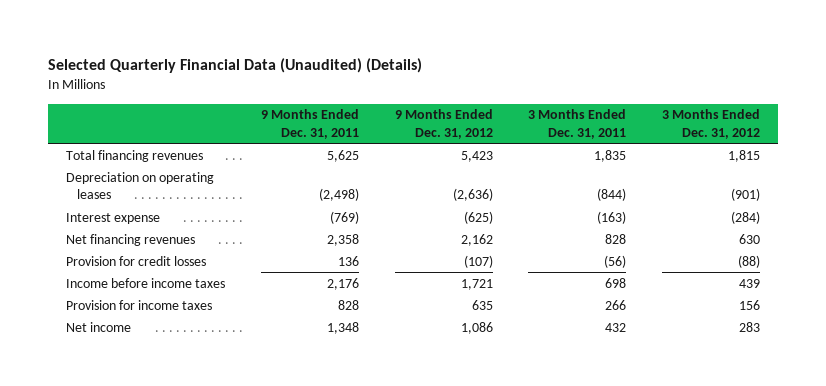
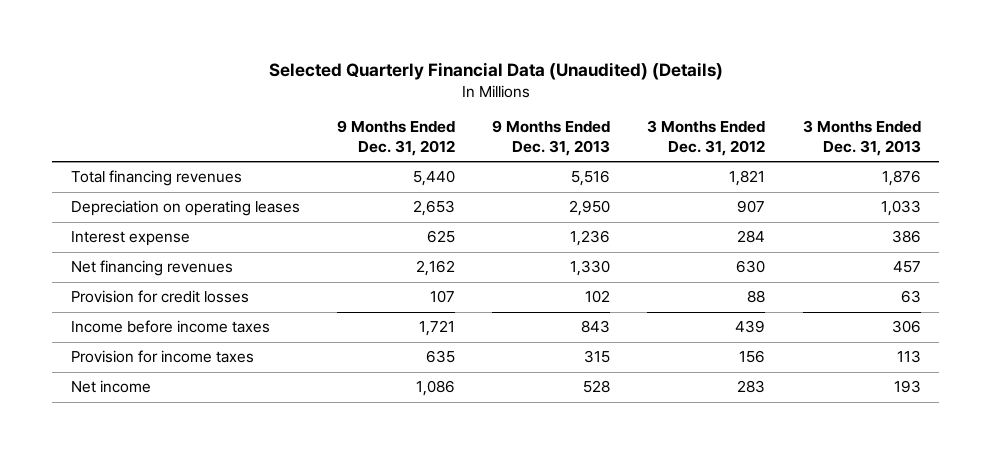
[261,109,360,139] 9 Months Ended Dec. 31, 2011 -> none
[528,109,627,139] 3 Months Ended Dec. 31, 2011 -> none
none -> [492,120,611,156] 9 Months Ended Dec. 31, 2013
none -> [802,120,921,156] 3 Months Ended Dec. 31, 2013
[460,150,493,162] 5,423 -> [413,170,456,187] 5,440
[728,149,761,162] 1,815 -> [729,170,766,187] 1,821
[452,188,493,202] (2,636) -> [413,200,456,217] 2,653
[731,188,761,202] (901) -> [737,200,766,214] 907
[463,210,493,224] (625) -> [427,230,456,244] 625
[731,210,761,224] (284) -> [737,230,766,244] 284
[463,254,493,268] (107) -> [430,290,456,304] 107
[738,254,761,268] (88) -> [747,290,766,304] 88

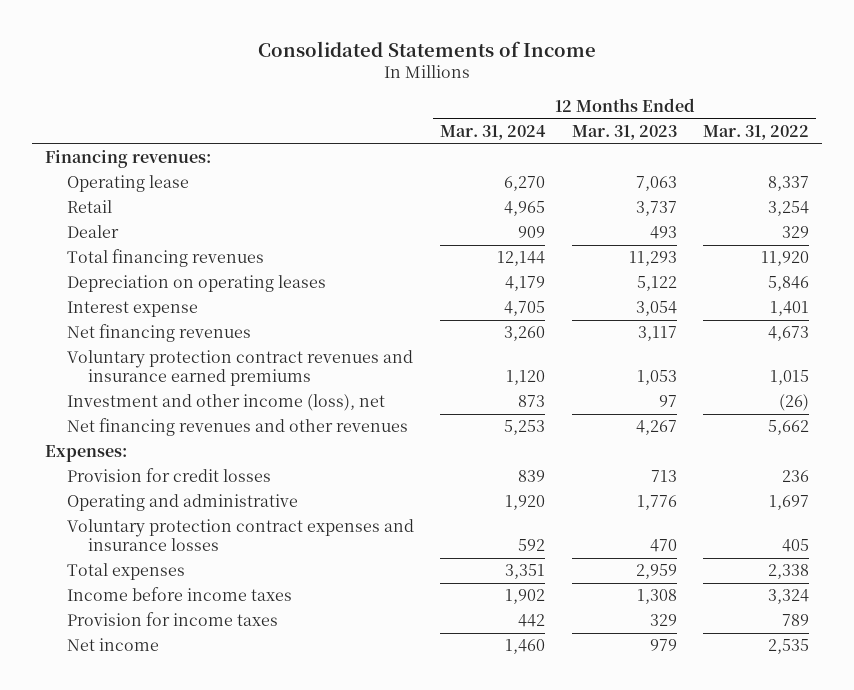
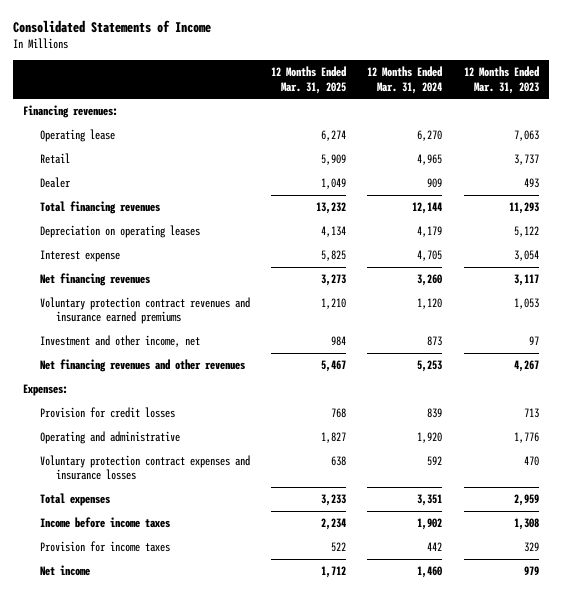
[703,125,810,141] Mar. 31, 2022 -> none
none -> [270,66,346,94] 12 Months Ended Mar. 31, 2025
[66,394,385,412] Investment and other income (loss), net -> [39,335,200,348] Investment and other income, net

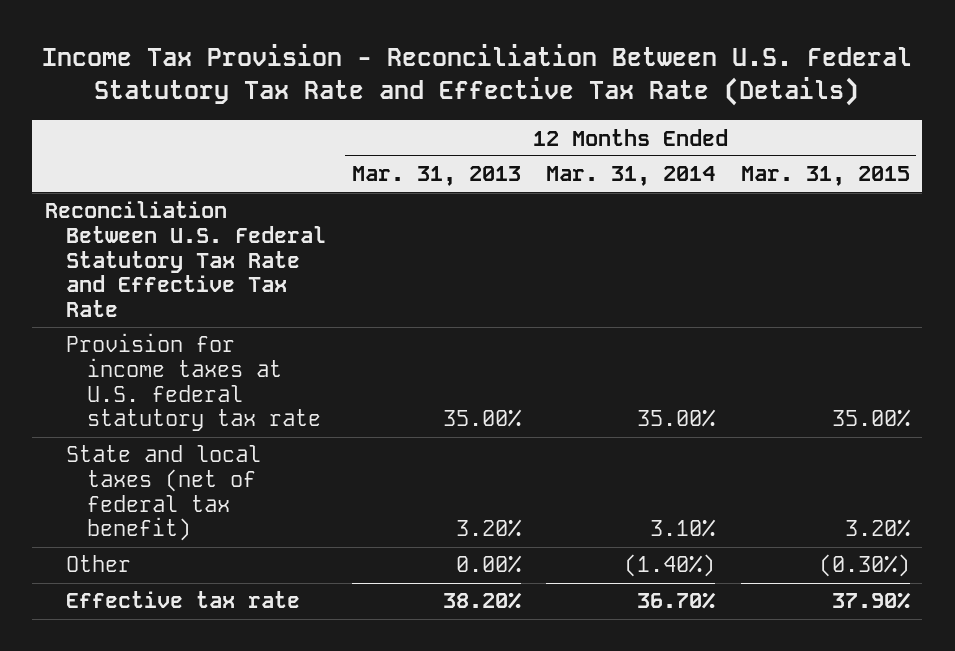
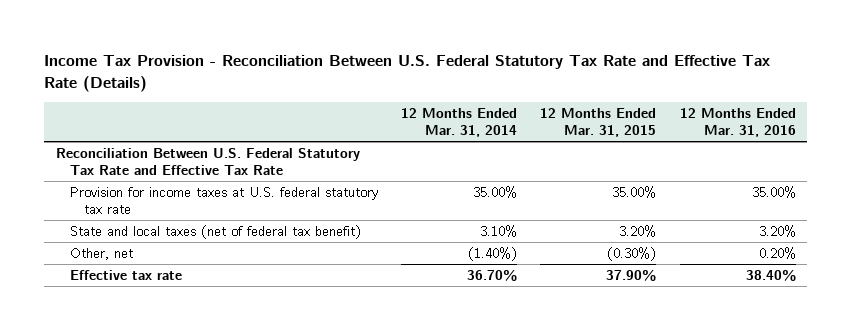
[351,166,521,187] Mar. 31, 2013 -> none
none -> [679,107,796,137] 12 Months Ended Mar. 31, 2016
[66,555,132,573] Other -> [69,247,133,260] Other, net

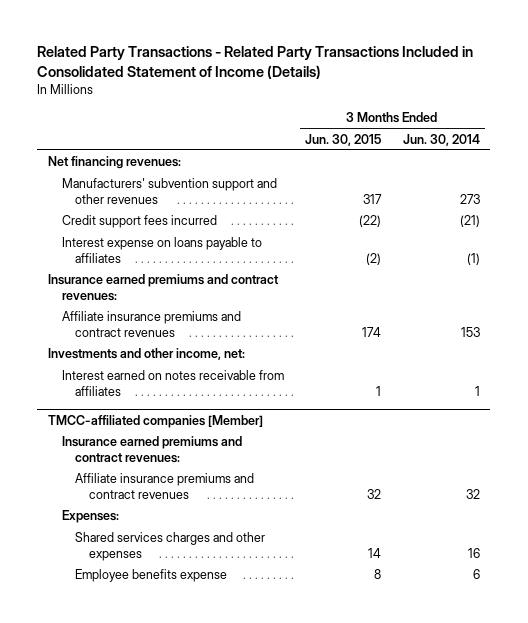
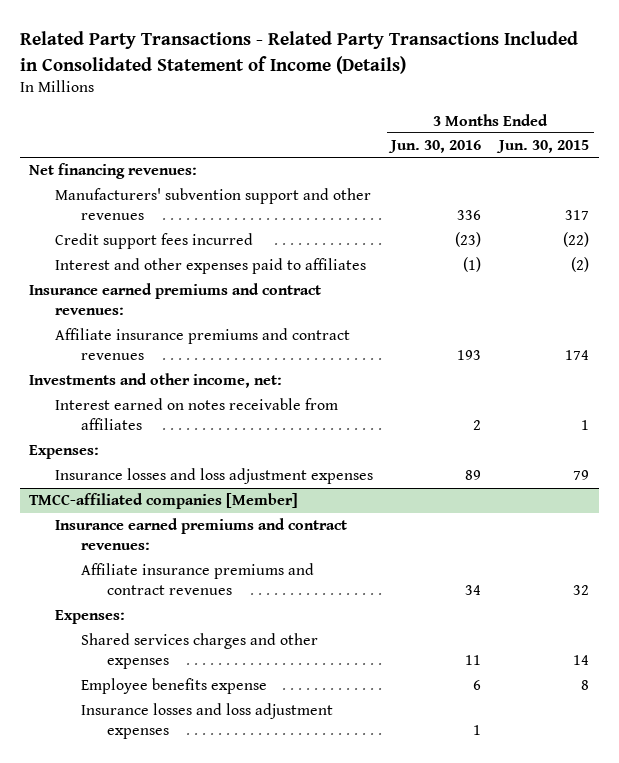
[402,133,480,146] Jun. 30, 2014 -> none
none -> [388,140,482,154] Jun. 30, 2016
[61,237,262,263] Interest expense on loans payable to affiliates -> [55,258,367,275] Interest and other expenses paid to affiliates
none -> [29,445,100,460] Expenses:
none -> [55,468,374,485] Insurance losses and loss adjustment expenses
none -> [80,703,333,740] Insurance losses and loss adjustment expenses

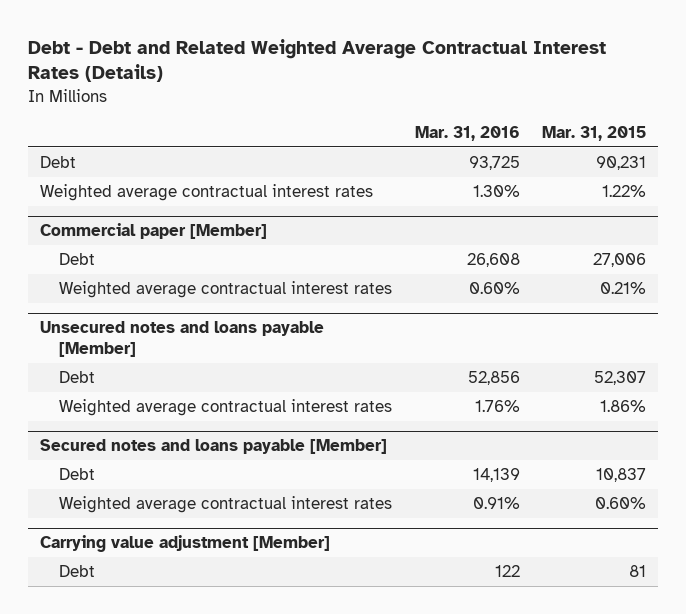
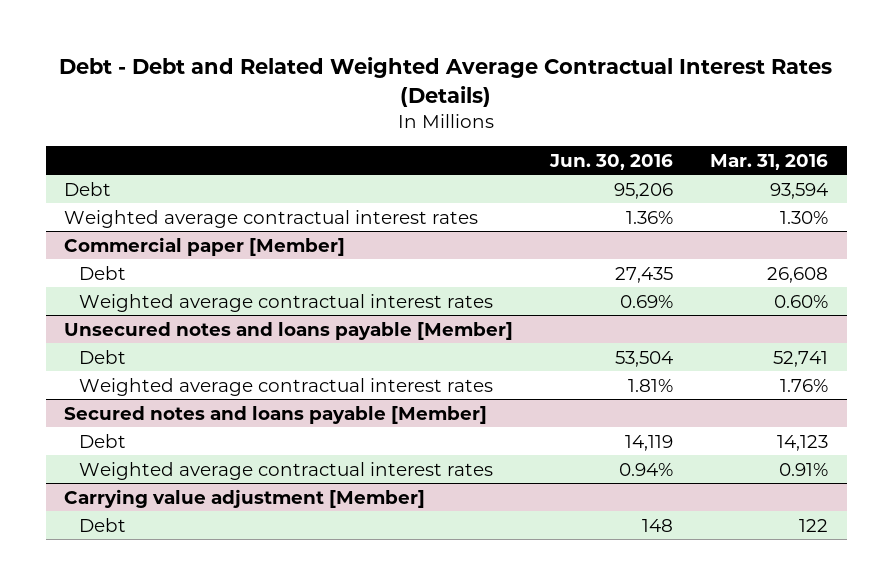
[542,126,647,142] Mar. 31, 2015 -> none
none -> [549,153,674,170] Jun. 30, 2016
[468,155,520,170] 93,725 -> [770,182,829,199] 93,594
[467,370,520,385] 52,856 -> [773,350,829,367] 52,741
[472,467,520,482] 14,139 -> [777,434,829,451] 14,123

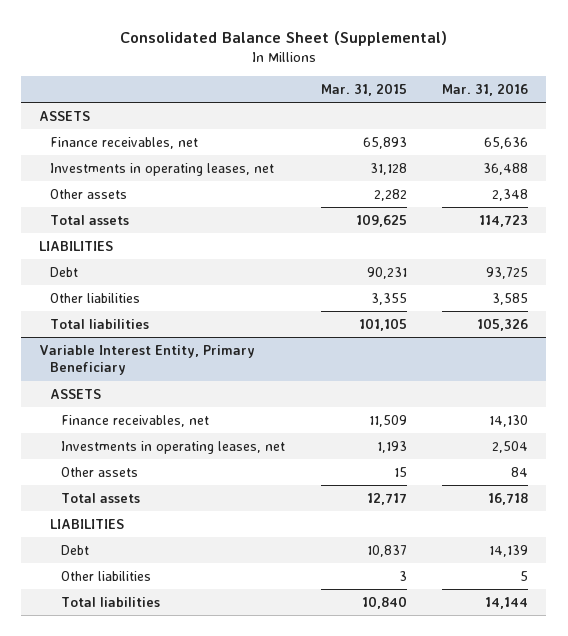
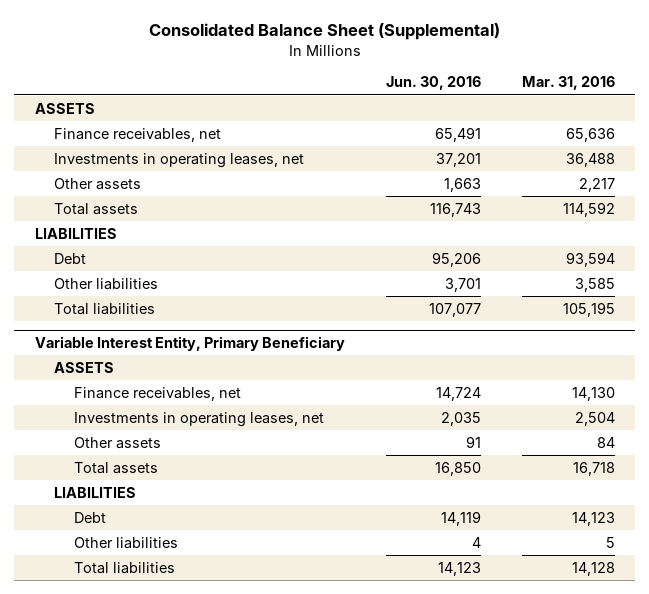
[320,83,407,97] Mar. 31, 2015 -> none
none -> [385,76,481,91] Jun. 30, 2016
[492,188,529,201] 2,348 -> [578,177,615,192] 2,217
[479,214,529,227] 114,723 -> [562,201,615,217] 114,592
[486,266,529,279] 93,725 -> [565,251,615,267] 93,594
[477,317,529,331] 105,326 -> [562,301,615,317] 105,195
[489,544,529,557] 14,139 -> [571,511,615,526] 14,123
[485,596,529,609] 14,144 -> [571,561,615,576] 14,128

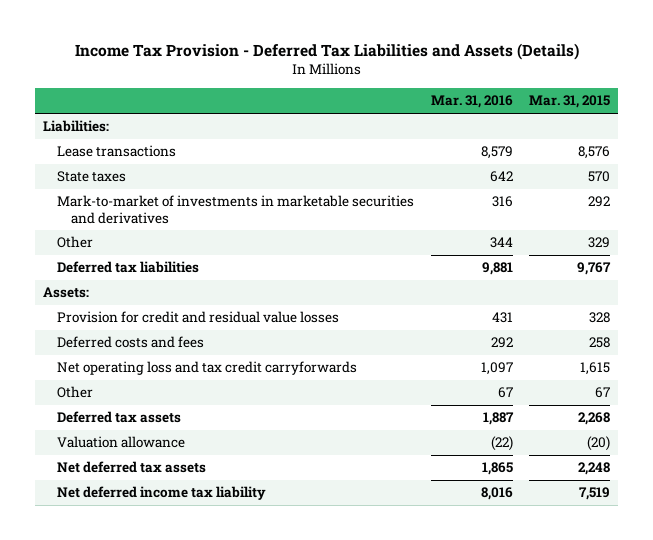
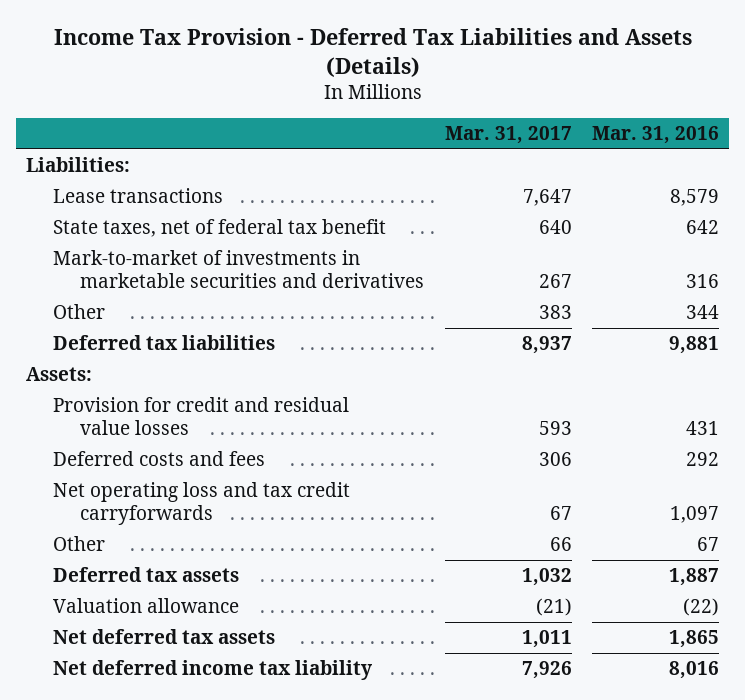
[529,95,611,109] Mar. 31, 2015 -> none
none -> [444,126,572,145] Mar. 31, 2017
[57,171,127,183] State taxes -> [53,219,387,238] State taxes, net of federal tax benefit

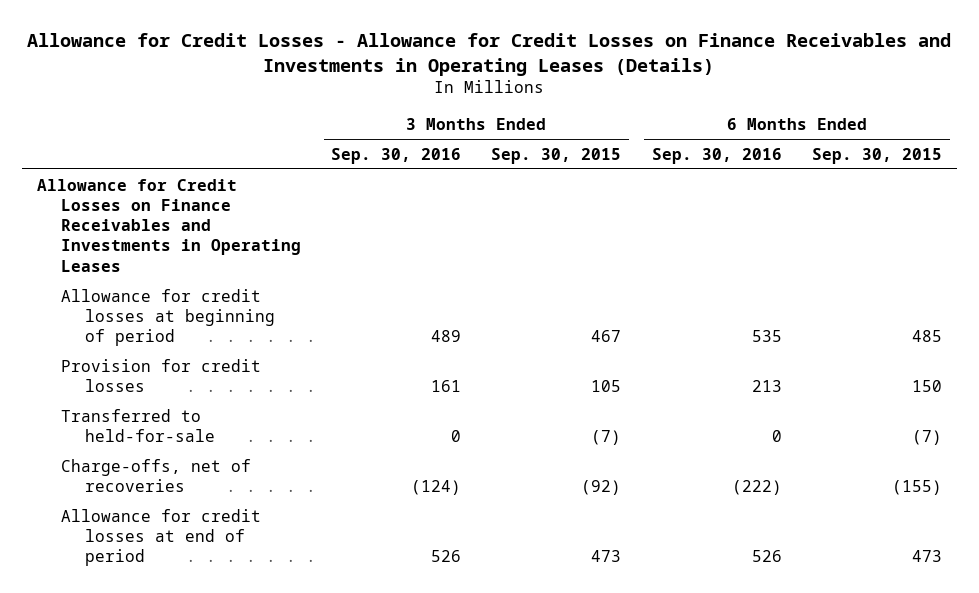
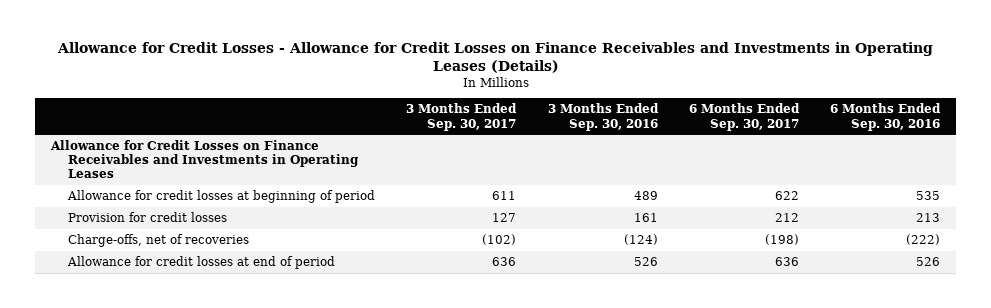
[491,147,622,164] Sep. 30, 2015 -> none
[811,147,942,164] Sep. 30, 2015 -> none
none -> [406,103,518,131] 3 Months Ended Sep. 30, 2017
none -> [688,103,800,131] 6 Months Ended Sep. 30, 2017
[61,408,216,442] Transferred to held-for-sale -> none

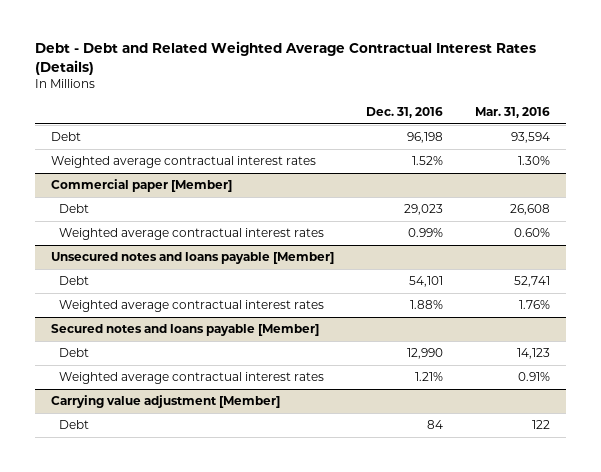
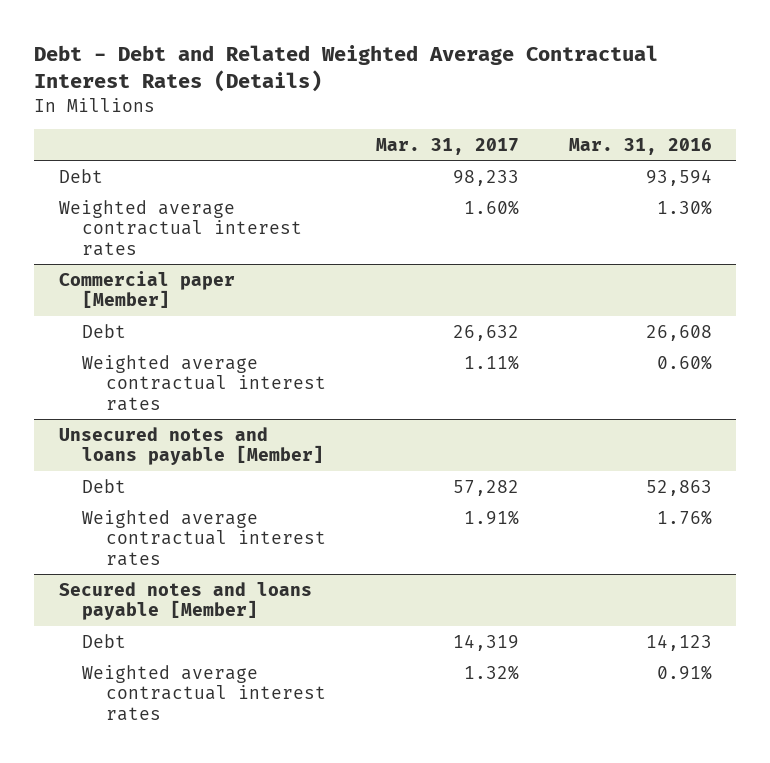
[366,106,444,118] Dec. 31, 2016 -> none
none -> [375,137,519,155] Mar. 31, 2017
[514,276,551,288] 52,741 -> [645,479,712,496] 52,863
[50,395,280,409] Carrying value adjustment [Member] -> none
[59,420,90,430] Debt -> none

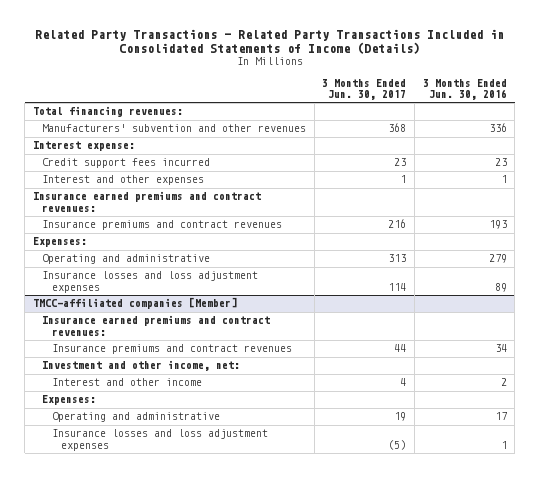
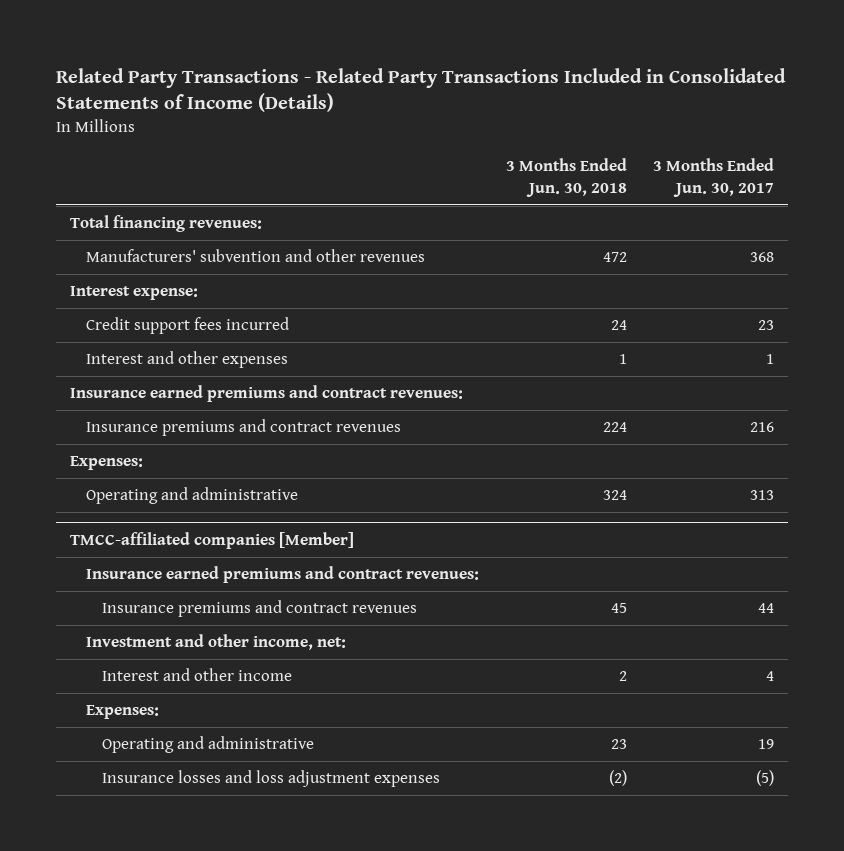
[422,78,507,100] 3 Months Ended Jun. 30, 2016 -> none
none -> [505,158,627,198] 3 Months Ended Jun. 30, 2018
[42,271,259,293] Insurance losses and loss adjustment expenses -> none

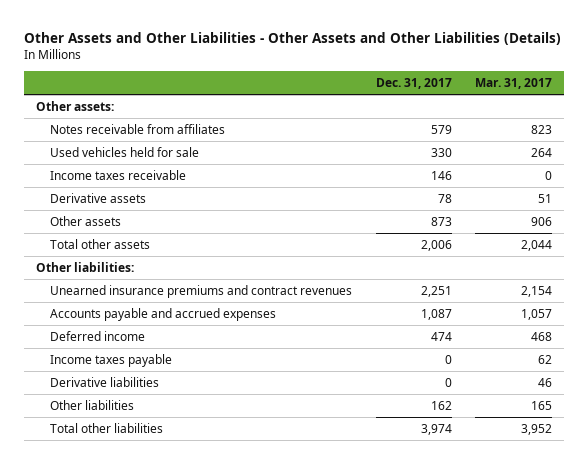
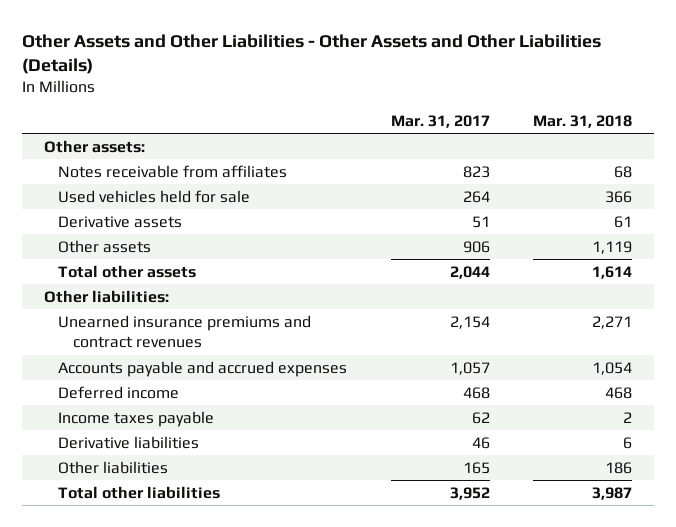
[375,77,452,89] Dec. 31, 2017 -> none
none -> [532,114,632,128] Mar. 31, 2018
[49,170,186,181] Income taxes receivable -> none

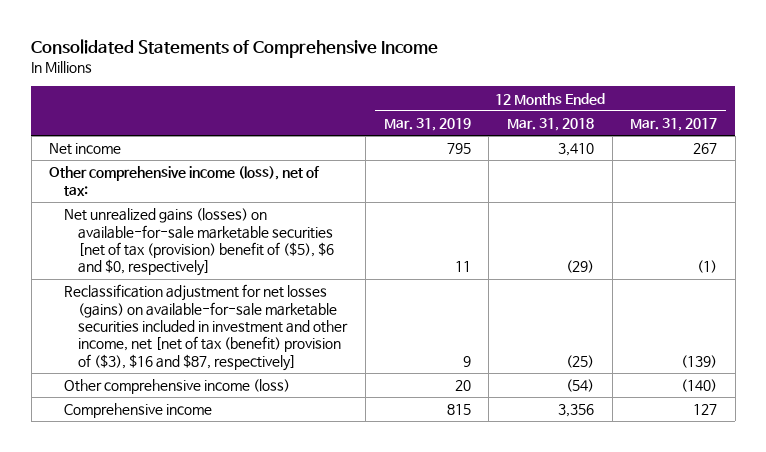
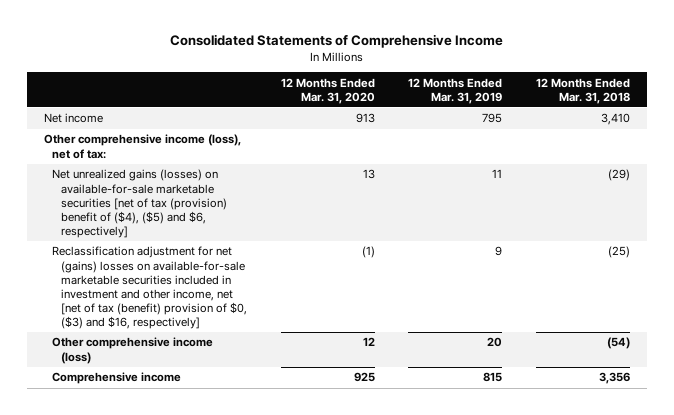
[630,118,718,132] Mar. 31, 2017 -> none
none -> [280,77,375,104] 12 Months Ended Mar. 31, 2020
[63,208,335,277] Net unrealized gains (losses) on available-for-sale marketable securities [net of tax (provision) benefit of ($5), $6 and $0, respectively] -> [52,169,228,238] Net unrealized gains (losses) on available-for-sale marketable securities [net of tax (provision) benefit of ($4), ($5) and $6, respectively]
[63,284,349,371] Reclassification adjustment for net losses (gains) on available-for-sale marketable securities included in investment and other income, net [net of tax (benefit) provision of ($3), $16 and $87, respectively] -> [52,246,248,329] Reclassification adjustment for net (gains) losses on available-for-sale marketable securities included in investment and other income, net [net of tax (benefit) provision of $0, ($3) and $16, respectively]

